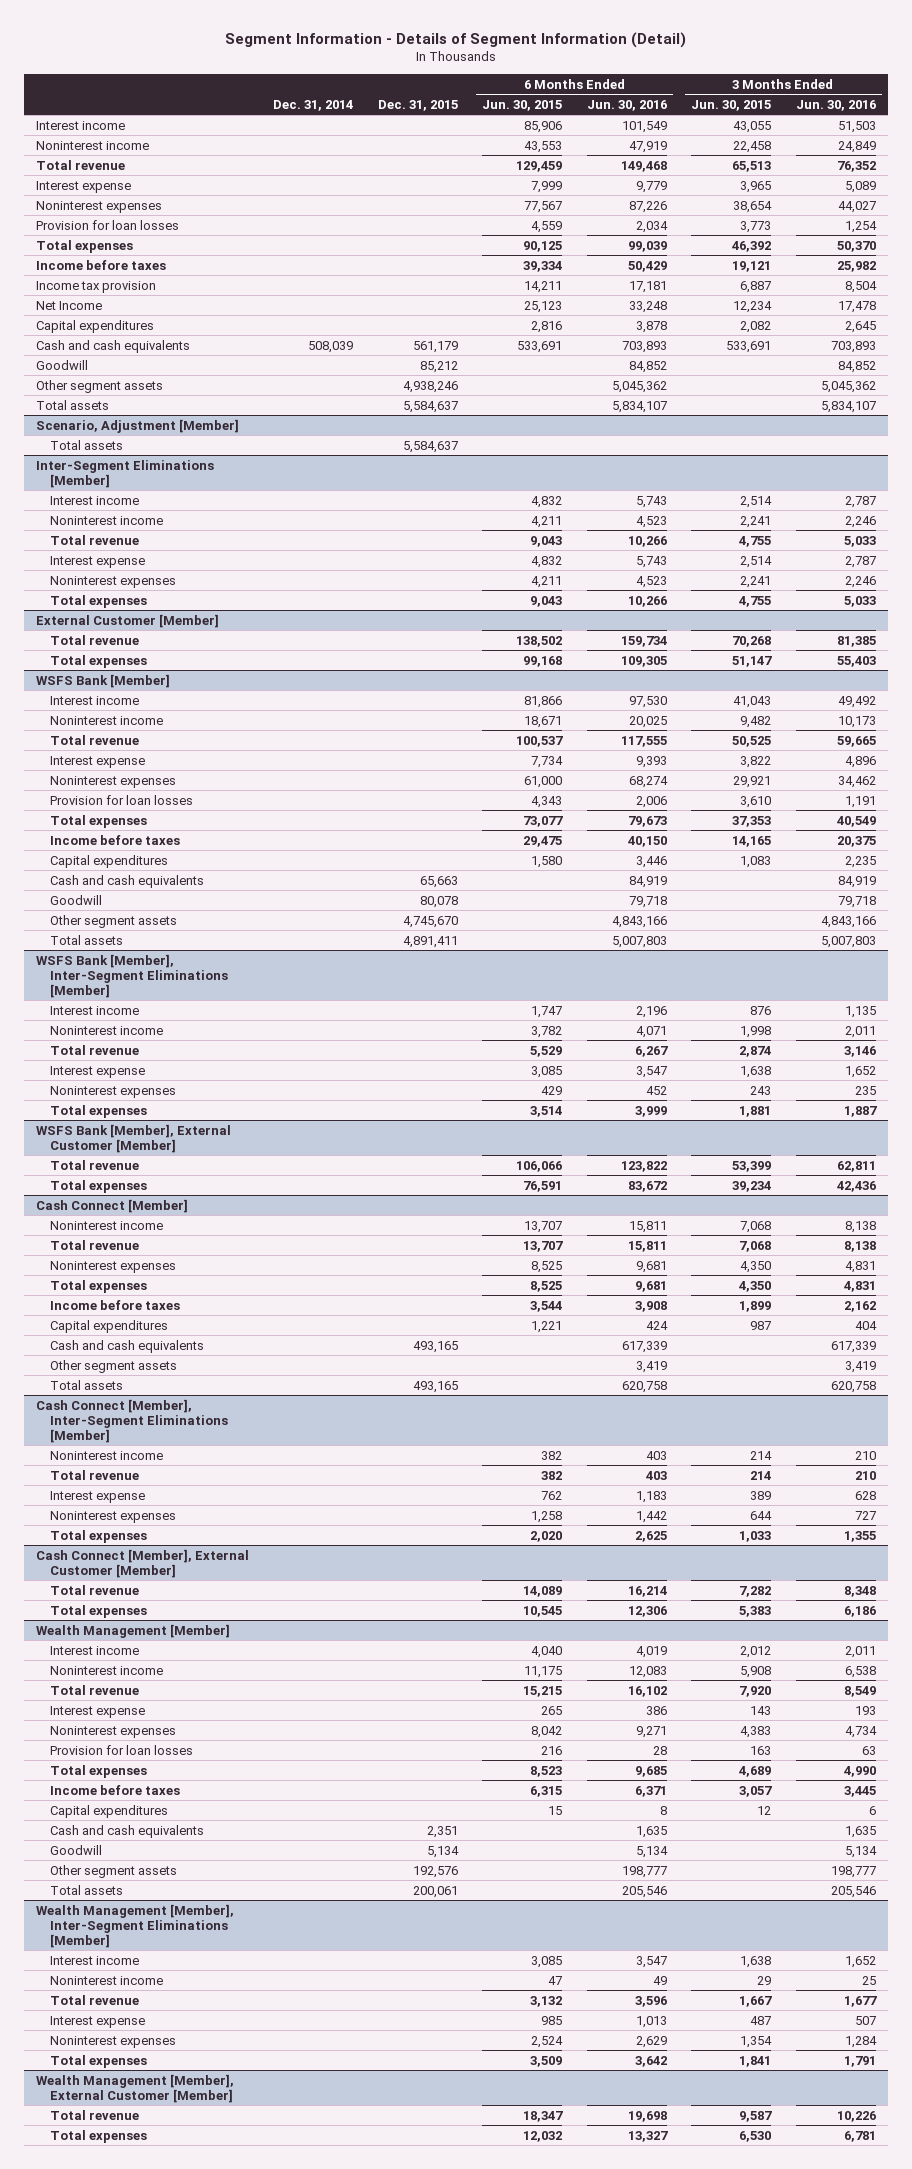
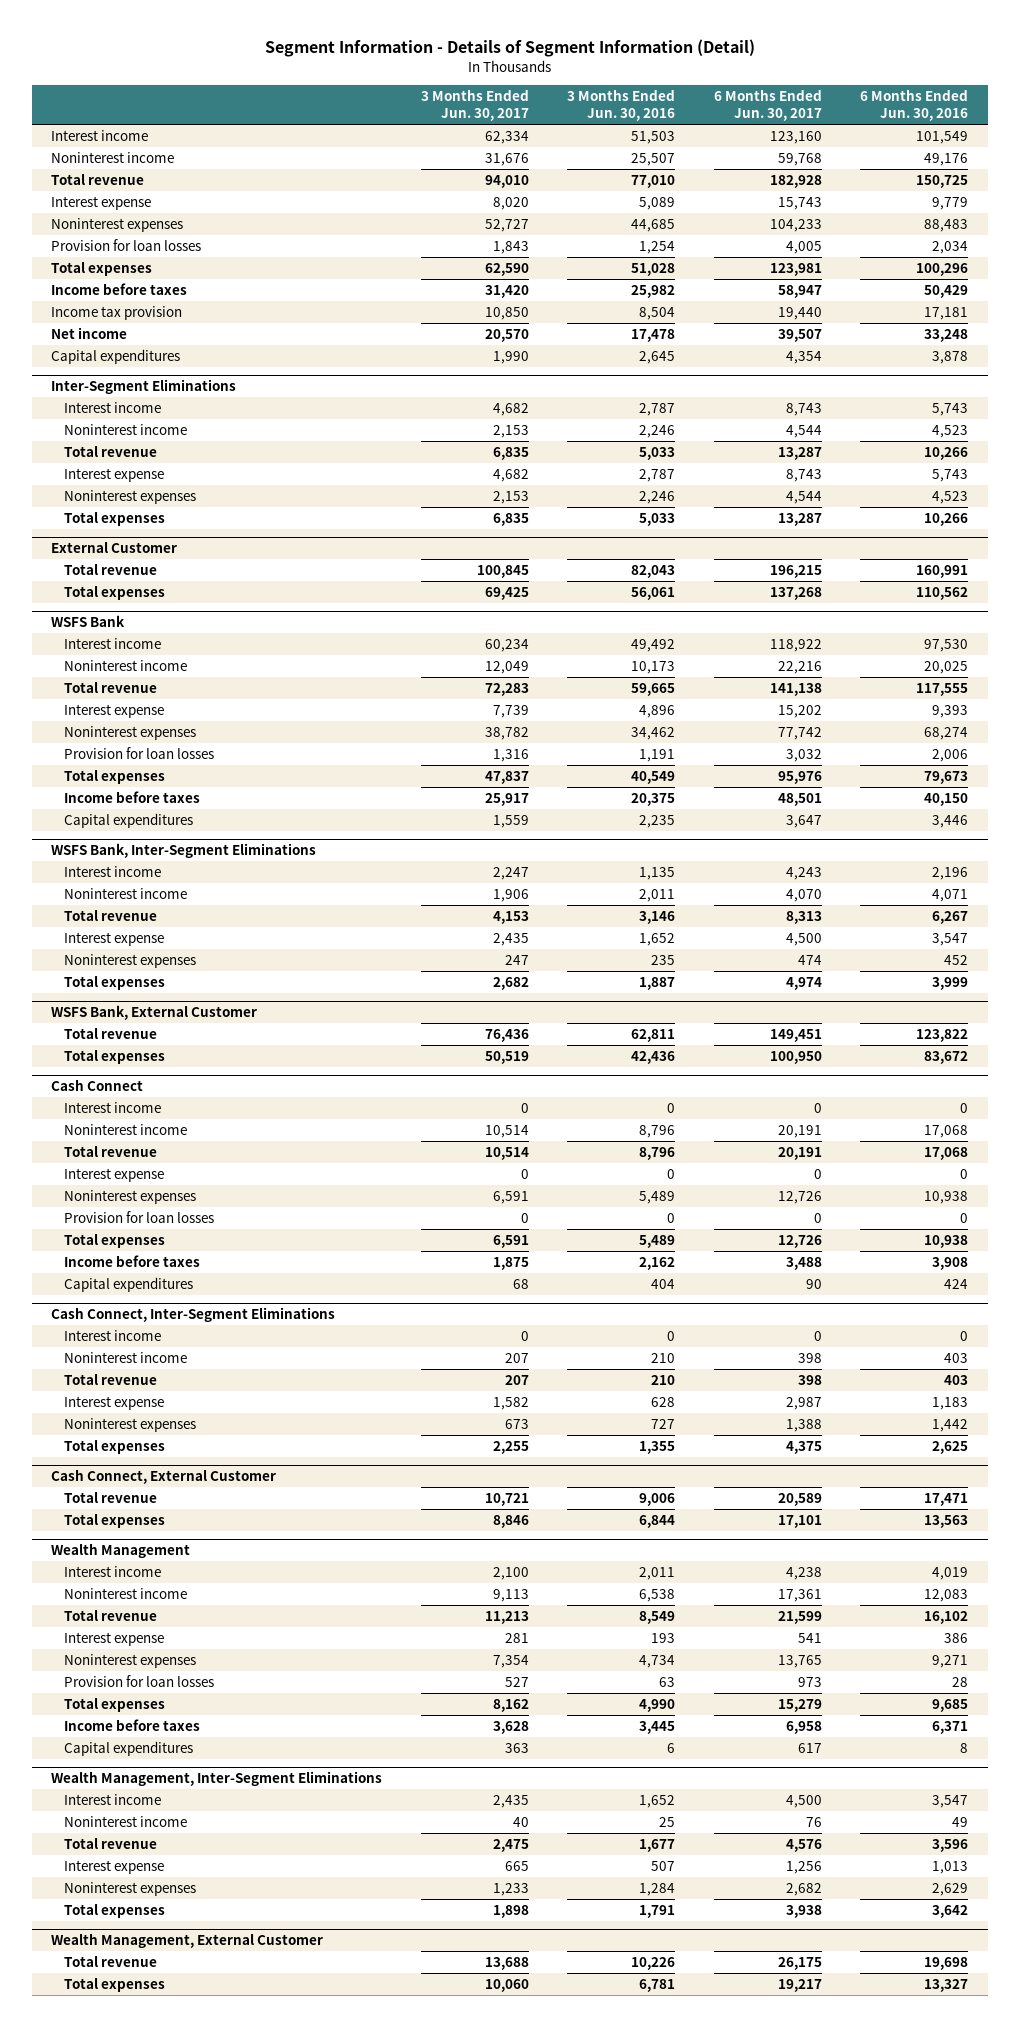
[273,99,354,111] Dec. 31, 2014 -> none
[377,99,458,111] Dec. 31, 2015 -> none
[482,99,563,111] Jun. 30, 2015 -> none
[691,99,772,111] Jun. 30, 2015 -> none
none -> [420,89,529,122] 3 Months Ended Jun. 30, 2017
none -> [713,89,822,122] 6 Months Ended Jun. 30, 2017
[628,140,667,153] 47,919 -> [924,152,969,166] 49,176
[837,140,876,153] 24,849 -> [631,152,676,166] 25,507
[620,160,667,172] 149,468 -> [916,174,969,188] 150,725
[836,160,876,172] 76,352 -> [631,174,676,188] 77,010
[628,200,667,213] 87,226 -> [924,218,969,232] 88,483
[837,200,876,213] 44,027 -> [631,218,676,232] 44,685
[627,240,667,252] 99,039 -> [916,262,969,276] 100,296
[836,240,876,252] 50,370 -> [631,262,676,276] 51,028
[35,300,102,310] Net Income -> [51,326,128,339] Net income
[35,339,190,353] Cash and cash equivalents -> none
[35,359,88,370] Goodwill -> none
[35,379,163,393] Other segment assets -> none
[35,399,109,410] Total assets -> none
[35,418,239,433] Scenario, Adjustment [Member] -> none
[50,439,124,450] Total assets -> none
[35,459,214,488] Inter-Segment Eliminations [Member] -> [51,379,237,395] Inter-Segment Eliminations
[35,613,219,628] External Customer [Member] -> [51,542,178,554] External Customer
[620,635,667,647] 159,734 -> [916,564,969,578] 160,991
[836,635,876,647] 81,385 -> [631,564,676,578] 82,043
[620,655,667,667] 109,305 -> [916,586,969,600] 110,562
[836,655,876,667] 55,403 -> [631,586,676,600] 56,061
[35,673,170,688] WSFS Bank [Member] -> [51,615,126,628] WSFS Bank
[50,874,205,888] Cash and cash equivalents -> none
[50,894,103,905] Goodwill -> none
[50,914,178,928] Other segment assets -> none
[50,934,124,945] Total assets -> none
[35,953,229,998] WSFS Bank [Member], Inter-Segment Eliminations [Member] -> [51,843,317,859] WSFS Bank, Inter-Segment Eliminations
[35,1123,231,1153] WSFS Bank [Member], External Customer [Member] -> [51,1005,258,1021] WSFS Bank, External Customer
[35,1198,188,1213] Cash Connect [Member] -> [51,1079,144,1092] Cash Connect
none -> [64,1101,162,1113] Interest income
[628,1220,667,1233] 15,811 -> [924,1124,969,1138] 17,068
[844,1220,876,1233] 8,138 -> [639,1124,676,1138] 8,796
[627,1240,667,1252] 15,811 -> [924,1146,969,1160] 17,068
[843,1240,876,1252] 8,138 -> [639,1146,676,1160] 8,796
none -> [64,1167,165,1182] Interest expense
[635,1260,667,1273] 9,681 -> [924,1190,969,1204] 10,938
[844,1260,876,1273] 4,831 -> [639,1190,676,1204] 5,489
none -> [64,1210,215,1223] Provision for loan losses
[634,1280,667,1292] 9,681 -> [924,1234,969,1248] 10,938
[843,1280,876,1292] 4,831 -> [639,1234,676,1248] 5,489
[50,1339,205,1353] Cash and cash equivalents -> none
[50,1359,178,1373] Other segment assets -> none
[50,1379,124,1390] Total assets -> none
[35,1398,229,1443] Cash Connect [Member], Inter-Segment Eliminations [Member] -> [51,1307,336,1323] Cash Connect, Inter-Segment Eliminations
none -> [64,1329,162,1341] Interest income
[35,1548,249,1578] Cash Connect [Member], External Customer [Member] -> [51,1469,277,1485] Cash Connect, External Customer
[627,1585,667,1597] 16,214 -> [924,1492,969,1506] 17,471
[843,1585,876,1597] 8,348 -> [639,1492,676,1506] 9,006
[627,1605,667,1617] 12,306 -> [924,1514,969,1528] 13,563
[843,1605,876,1617] 6,186 -> [639,1514,676,1528] 6,844
[35,1623,230,1638] Wealth Management [Member] -> [51,1543,191,1559] Wealth Management
[50,1824,205,1838] Cash and cash equivalents -> none
[50,1844,103,1855] Goodwill -> none
[50,1864,178,1878] Other segment assets -> none
[50,1884,124,1895] Total assets -> none
[35,1903,234,1948] Wealth Management [Member], Inter-Segment Eliminations [Member] -> [51,1771,383,1787] Wealth Management, Inter-Segment Eliminations
[35,2073,234,2103] Wealth Management [Member], External Customer [Member] -> [51,1933,324,1949] Wealth Management, External Customer

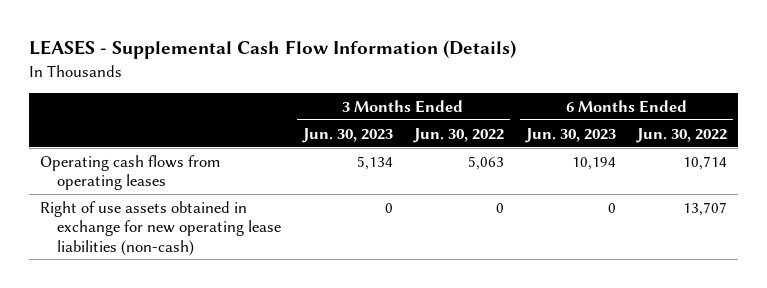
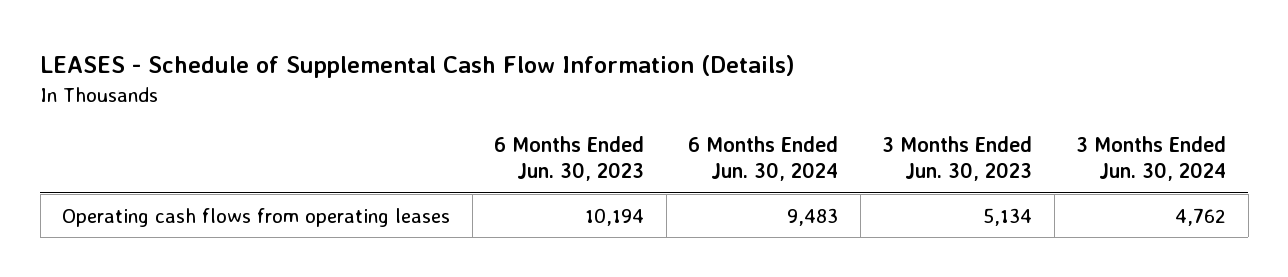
[28,40,516,60] LEASES - Supplemental Cash Flow Information (Details) -> [40,54,796,78] LEASES - Schedule of Supplemental Cash Flow Information (Details)
[413,127,505,143] Jun. 30, 2022 -> none
[636,127,728,143] Jun. 30, 2022 -> none
none -> [688,135,839,182] 6 Months Ended Jun. 30, 2024
none -> [1076,135,1227,182] 3 Months Ended Jun. 30, 2024
[39,200,281,256] Right of use assets obtained in exchange for new operating lease liabilities (non-cash) -> none

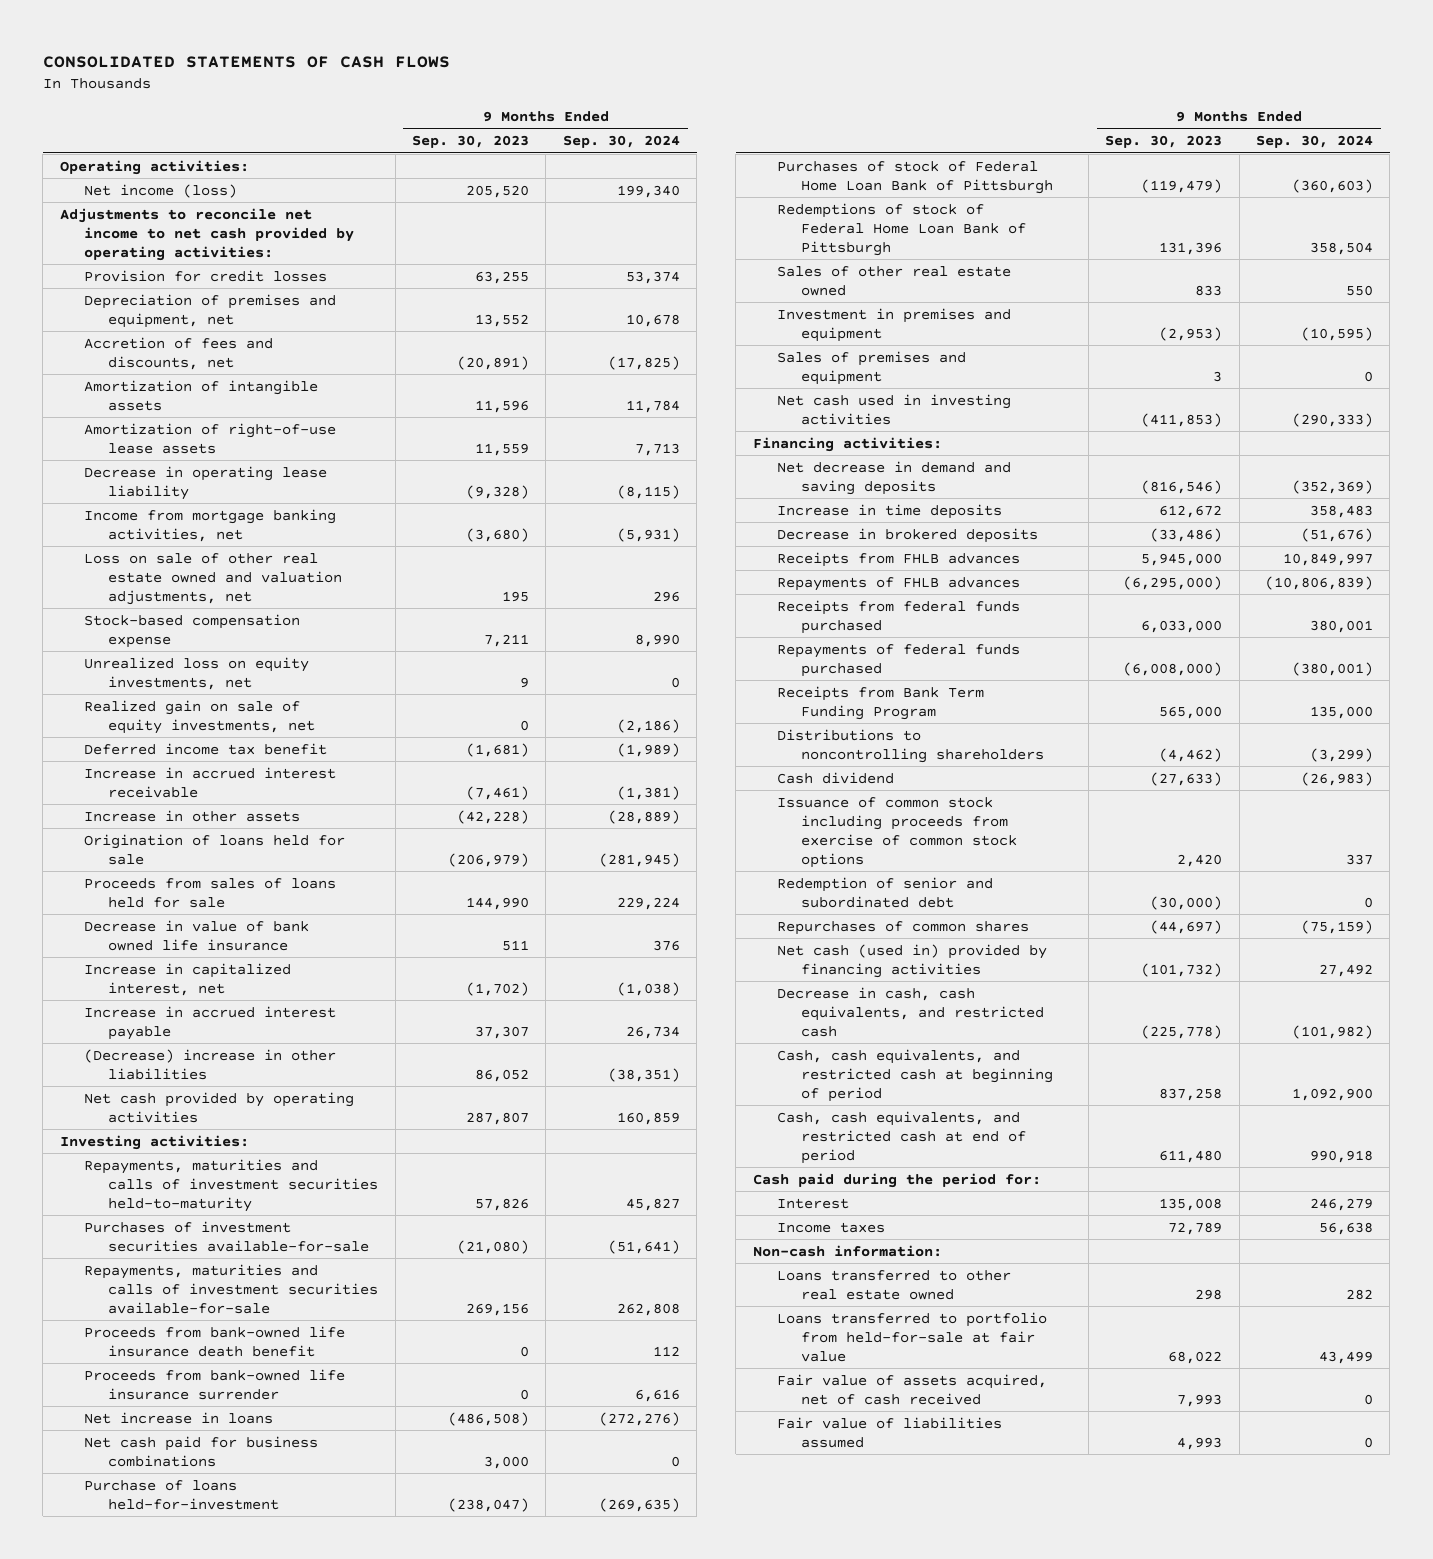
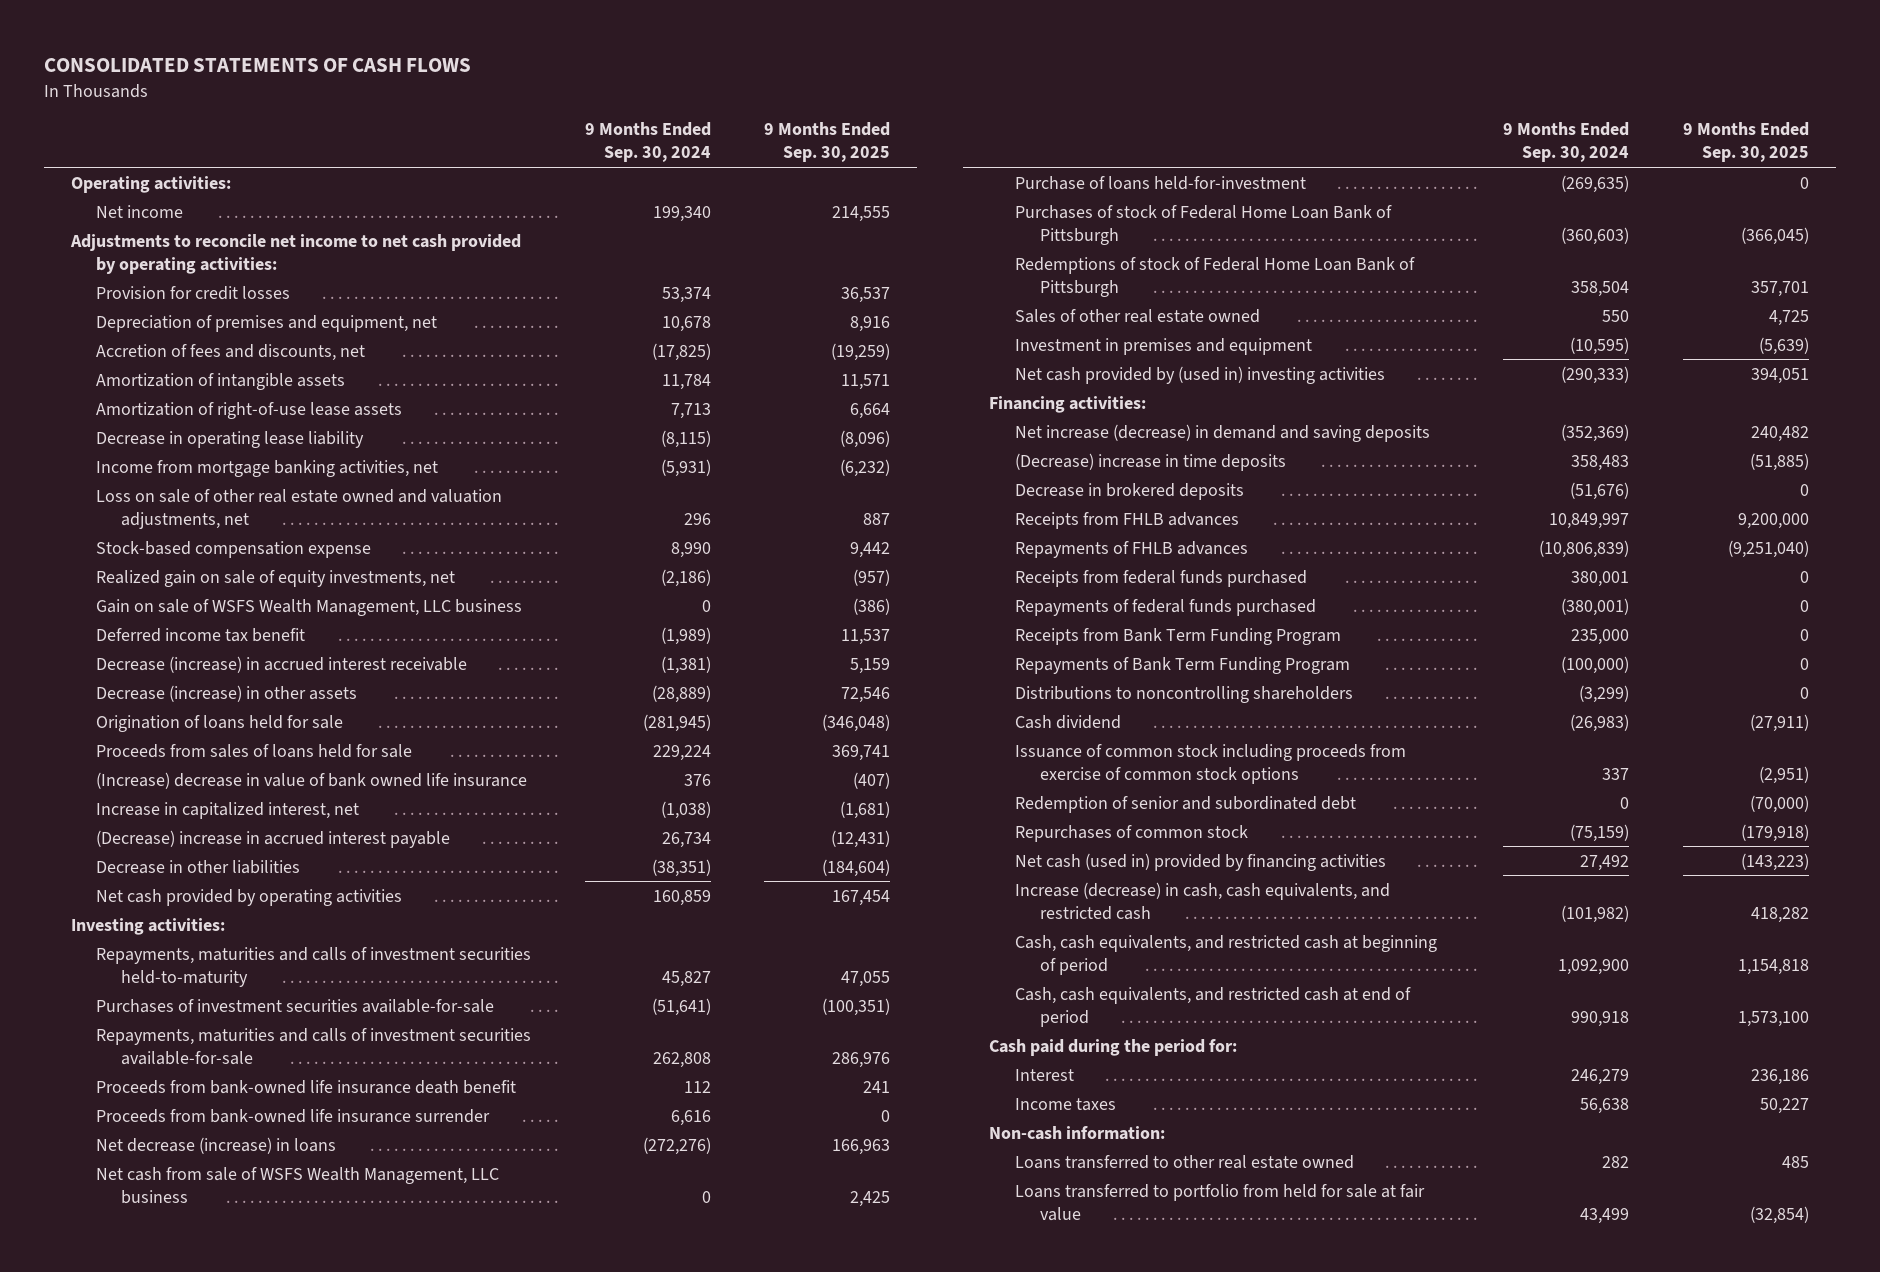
[411,135,529,149] Sep. 30, 2023 -> none
none -> [764,122,891,163] 9 Months Ended Sep. 30, 2025
[83,183,237,198] Net income (loss) -> [95,204,183,218] Net income
[83,656,309,690] Unrealized loss on equity investments, net -> none
none -> [95,598,522,616] Gain on sale of WSFS Wealth Management, LLC business
[83,766,336,798] Increase in accrued interest receivable -> [95,655,467,673] Decrease (increase) in accrued interest receivable
[83,809,300,822] Increase in other assets -> [95,684,357,702] Decrease (increase) in other assets
[83,919,309,951] Decrease in value of bank owned life insurance -> [95,771,527,789] (Increase) decrease in value of bank owned life insurance
[83,1005,336,1040] Increase in accrued interest payable -> [95,829,450,848] (Decrease) increase in accrued interest payable
[83,1048,336,1080] (Decrease) increase in other liabilities -> [95,859,300,874] Decrease in other liabilities
[83,1435,318,1467] Net cash paid for business combinations -> none
[83,1411,273,1424] Net increase in loans -> [95,1136,336,1154] Net decrease (increase) in loans
none -> [95,1166,499,1204] Net cash from sale of WSFS Wealth Management, LLC business
[777,350,967,385] Sales of premises and equipment -> none
[777,393,1012,425] Net cash used in investing activities -> [1014,365,1385,384] Net cash provided by (used in) investing activities
[777,460,1012,495] Net decrease in demand and saving deposits -> [1014,423,1430,442] Net increase (decrease) in demand and saving deposits
[777,503,1003,519] Increase in time deposits -> [1014,452,1286,471] (Decrease) increase in time deposits
[1310,705,1374,719] 135,000 -> [1571,628,1630,645] 235,000
none -> [1014,656,1350,674] Repayments of Bank Term Funding Program
[777,920,1030,935] Repurchases of common shares -> [1014,824,1248,842] Repurchases of common stock
[777,986,1045,1037] Decrease in cash, cash equivalents, and restricted cash -> [1014,881,1390,920] Increase (decrease) in cash, cash equivalents, and restricted cash
[777,1373,1048,1405] Fair value of assets acquired, net of cash received -> none
[777,1416,1003,1448] Fair value of liabilities assumed -> none
[777,1311,1048,1362] Loans transferred to portfolio from held-for-sale at fair value -> [1014,1183,1425,1221] Loans transferred to portfolio from held for sale at fair value

